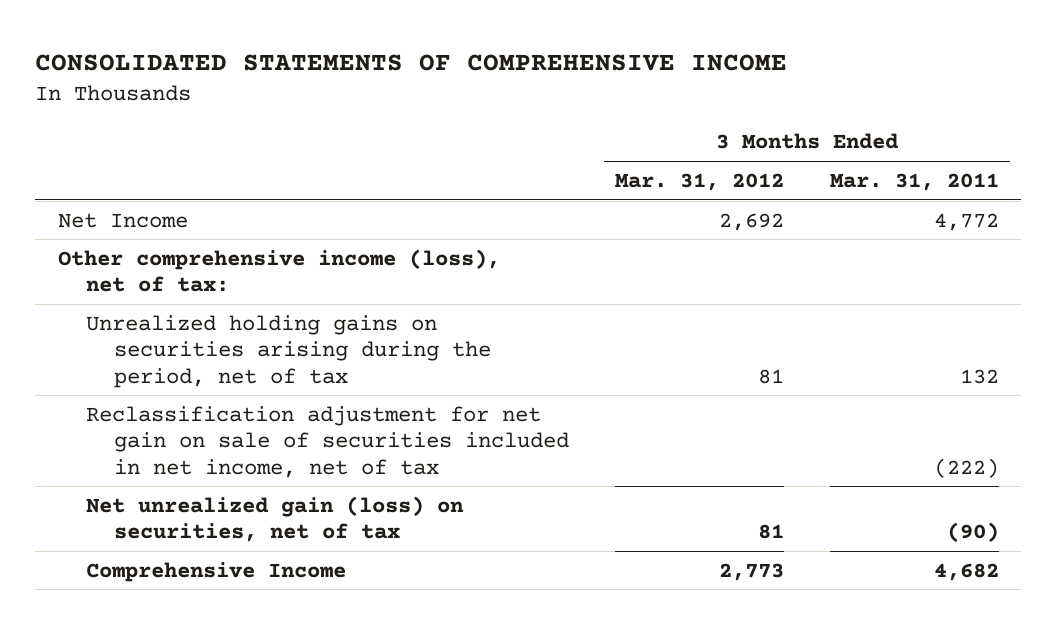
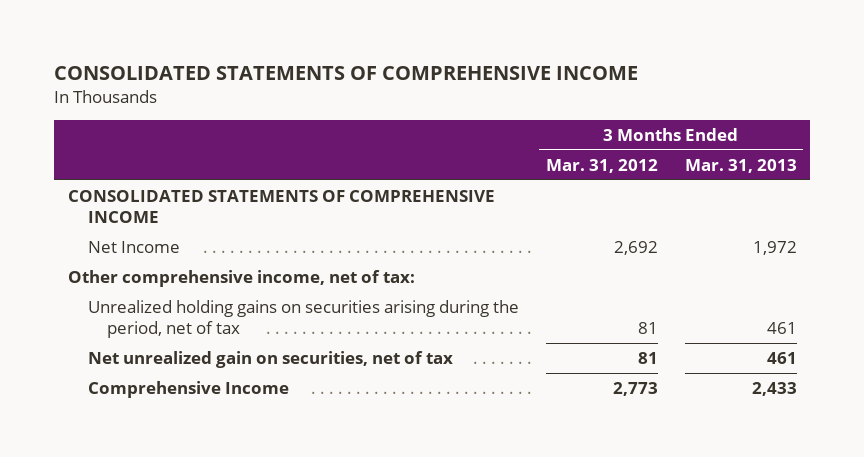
[829,172,999,191] Mar. 31, 2011 -> none
none -> [684,158,797,173] Mar. 31, 2013
none -> [67,189,495,223] CONSOLIDATED STATEMENTS OF COMPREHENSIVE INCOME
[57,248,500,293] Other comprehensive income (loss), net of tax: -> [67,269,415,287] Other comprehensive income, net of tax:
[86,405,570,478] Reclassification adjustment for net gain on sale of securities included in net income, net of tax -> none
[86,495,465,543] Net unrealized gain (loss) on securities, net of tax -> [87,350,453,368] Net unrealized gain on securities, net of tax

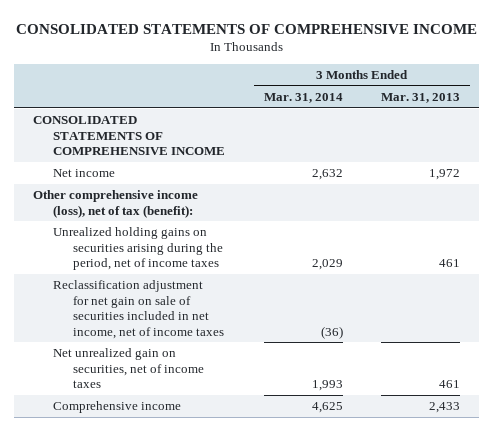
[545,158,658,173] Mar. 31, 2012 -> none
none -> [263,92,343,103] Mar. 31, 2014
[87,240,180,253] Net Income -> [52,168,115,177] Net income
[67,269,415,287] Other comprehensive income, net of tax: -> [33,189,199,218] Other comprehensive income (loss), net of tax (benefit):
[87,299,519,338] Unrealized holding gains on securities arising during the period, net of tax -> [52,226,223,271] Unrealized holding gains on securities arising during the period, net of income taxes
none -> [52,279,224,339] Reclassification adjustment for net gain on sale of securities included in net income, net of income taxes
[87,350,453,368] Net unrealized gain on securities, net of tax -> [52,347,204,389] Net unrealized gain on securities, net of income taxes
[87,380,289,398] Comprehensive Income -> [52,400,181,413] Comprehensive income

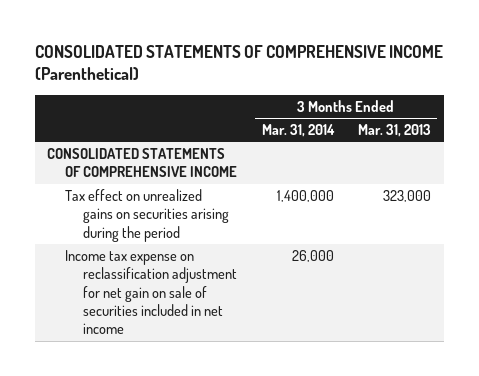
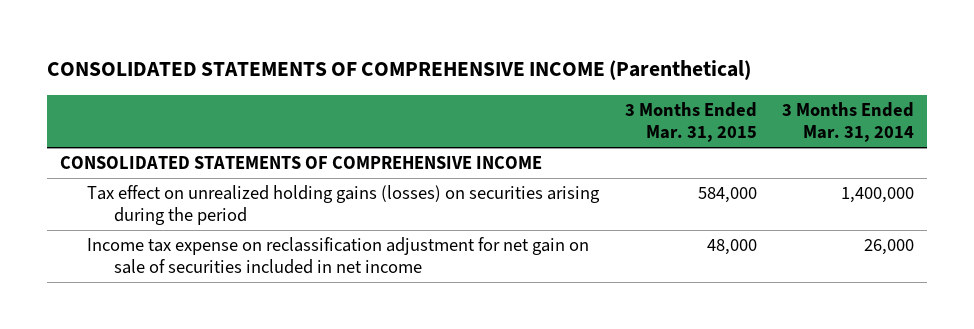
[358,124,432,138] Mar. 31, 2013 -> none
none -> [624,102,757,143] 3 Months Ended Mar. 31, 2015
[65,188,229,242] Tax effect on unrealized gains on securities arising during the period -> [87,185,601,226] Tax effect on unrealized holding gains (losses) on securities arising during the period

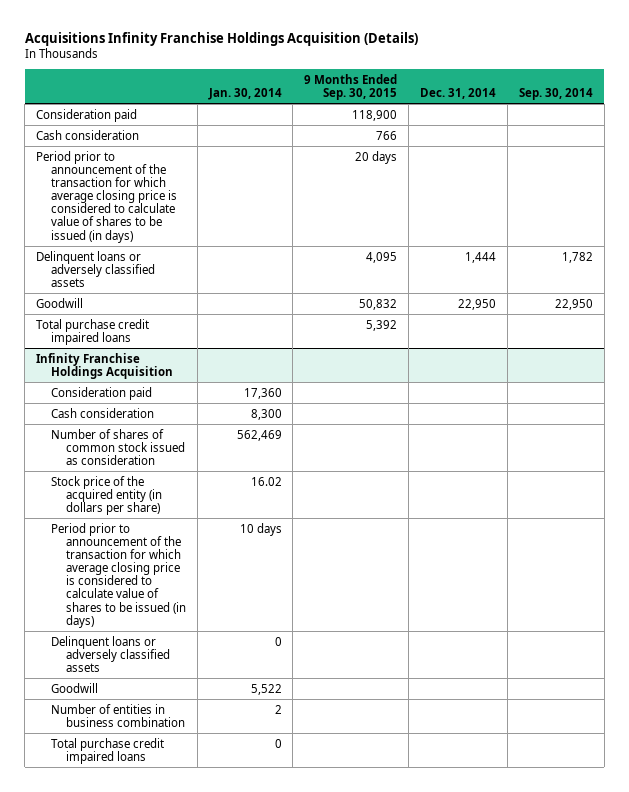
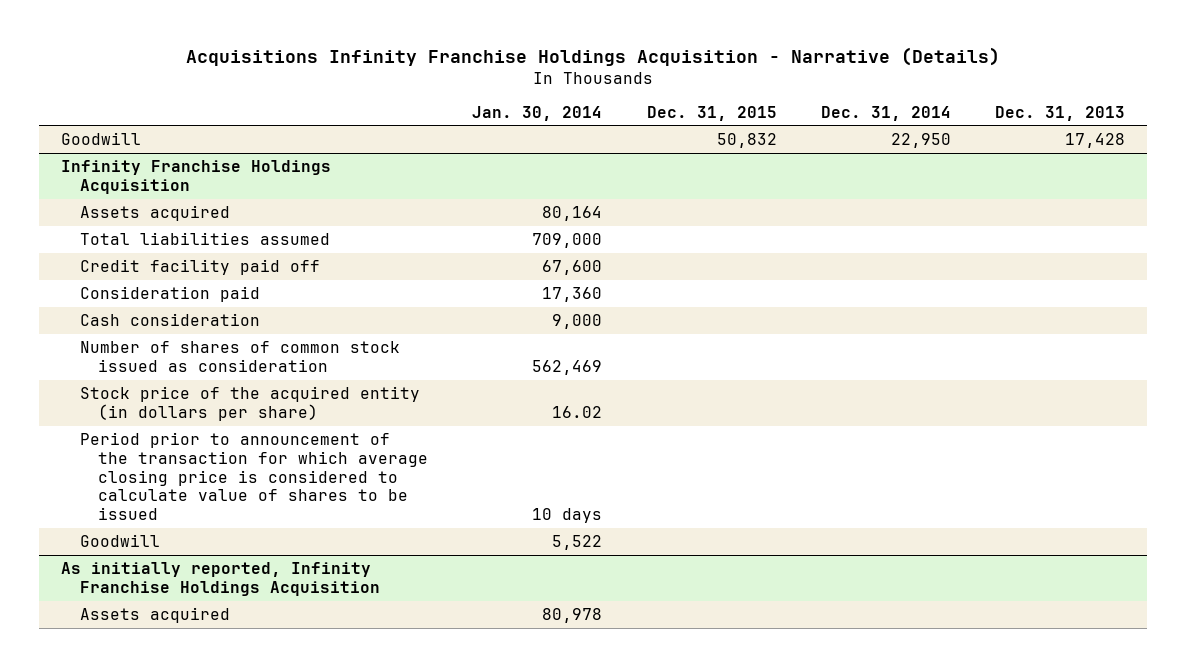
[24,31,418,46] Acquisitions Infinity Franchise Holdings Acquisition (Details) -> [186,46,1001,66] Acquisitions Infinity Franchise Holdings Acquisition - Narrative (Details)
[304,73,398,101] 9 Months Ended Sep. 30, 2015 -> none
[518,88,593,101] Sep. 30, 2014 -> none
none -> [646,105,777,121] Dec. 31, 2015
none -> [995,105,1126,121] Dec. 31, 2013
[36,108,138,122] Consideration paid -> none
[36,129,140,140] Cash consideration -> none
[36,150,178,243] Period prior to announcement of the transaction for which average closing price is considered to calculate value of shares to be issued (in days) -> none
[36,250,156,287] Delinquent loans or adversely classified assets -> none
[36,318,150,345] Total purchase credit impaired loans -> none
none -> [79,204,230,221] Assets acquired
none -> [79,231,330,245] Total liabilities assumed
none -> [79,258,320,275] Credit facility paid off
[250,408,282,420] 8,300 -> [552,313,603,329] 9,000
[51,635,170,672] Delinquent loans or adversely classified assets -> none
[51,522,186,628] Period prior to announcement of the transaction for which average closing price is considered to calculate value of shares to be issued (in days) -> [79,431,428,521] Period prior to announcement of the transaction for which average closing price is considered to calculate value of shares to be issued
[51,703,185,727] Number of entities in business combination -> none
[51,737,165,764] Total purchase credit impaired loans -> none
none -> [61,561,380,596] As initially reported, Infinity Franchise Holdings Acquisition
none -> [79,606,230,623] Assets acquired

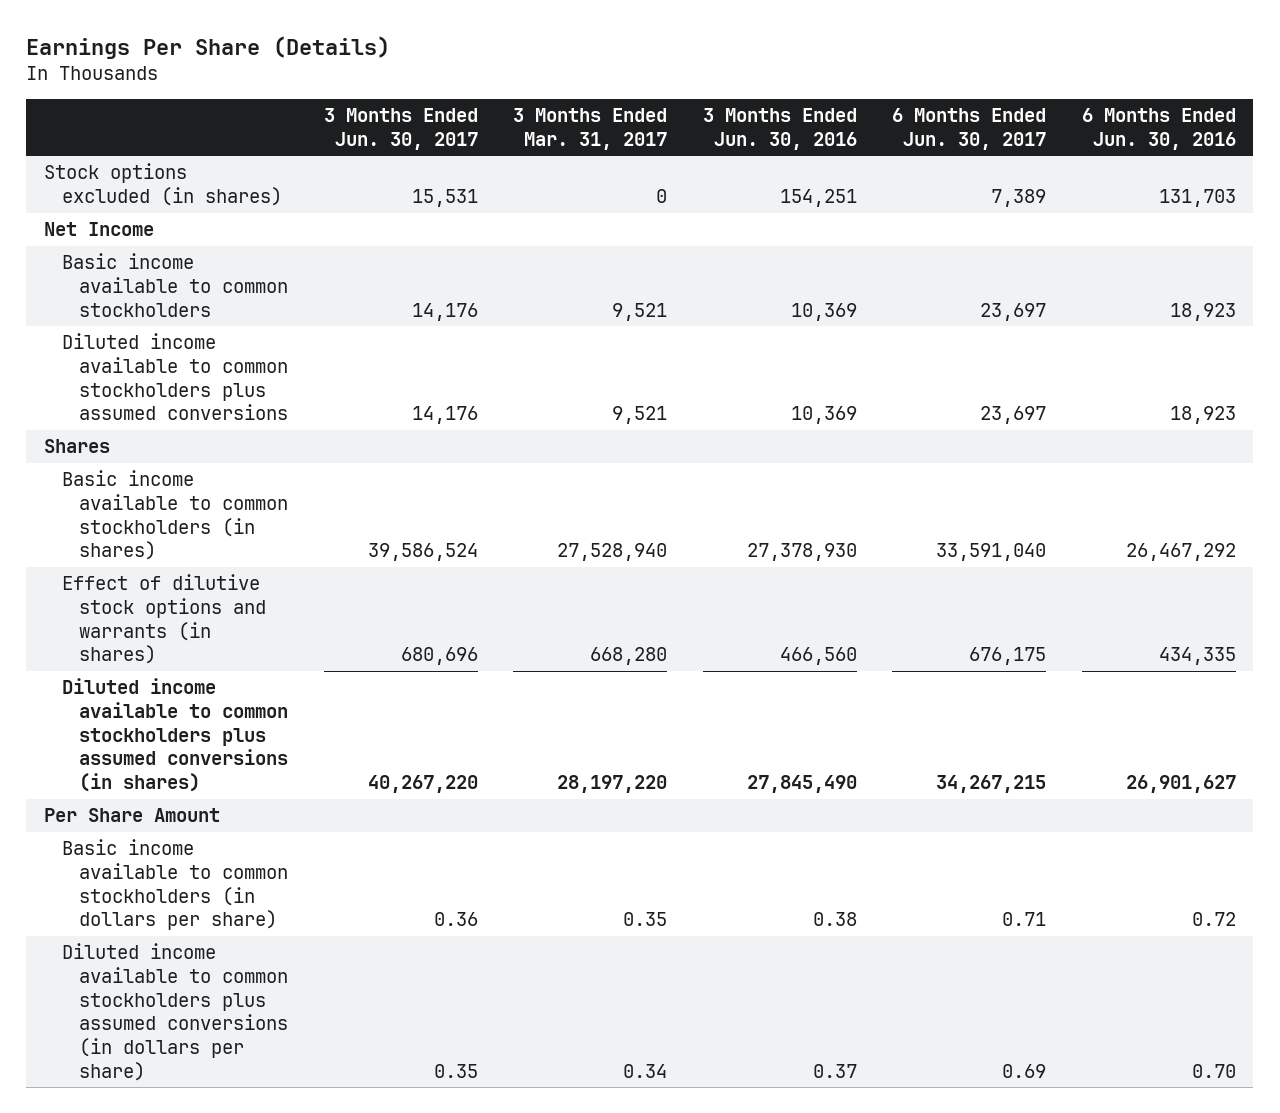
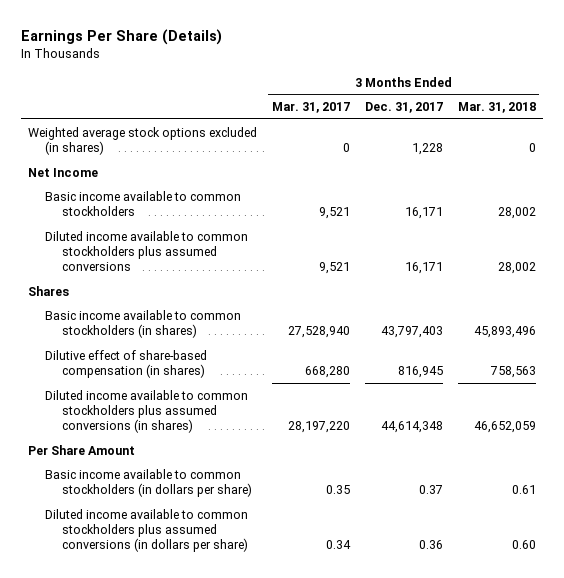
[323,108,478,150] 3 Months Ended Jun. 30, 2017 -> none
[702,108,857,150] 3 Months Ended Jun. 30, 2016 -> none
[892,108,1047,150] 6 Months Ended Jun. 30, 2017 -> none
[1081,108,1236,150] 6 Months Ended Jun. 30, 2016 -> none
none -> [364,101,443,113] Dec. 31, 2017
none -> [457,101,536,113] Mar. 31, 2018
[44,163,282,206] Stock options excluded (in shares) -> [28,126,258,155] Weighted average stock options excluded (in shares)
[61,574,267,665] Effect of dilutive stock options and warrants (in shares) -> [45,349,208,378] Dilutive effect of share-based compensation (in shares)

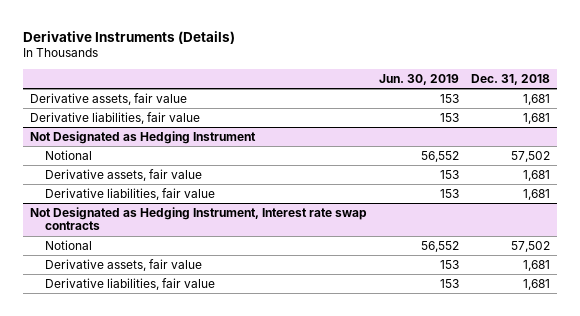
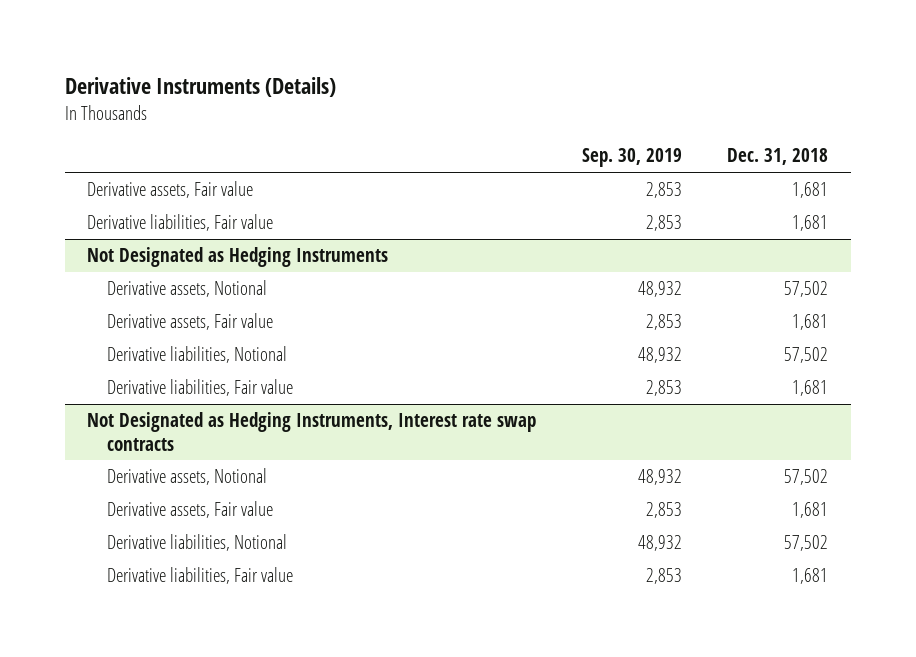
[378,74,459,86] Jun. 30, 2019 -> none
none -> [581,148,682,168] Sep. 30, 2019
[29,92,187,105] Derivative assets, fair value -> [87,181,254,199] Derivative assets, Fair value
[29,111,200,124] Derivative liabilities, fair value -> [87,214,274,232] Derivative liabilities, Fair value
[29,130,256,144] Not Designated as Hedging Instrument -> [87,247,389,268] Not Designated as Hedging Instruments
[44,149,92,160] Notional -> [106,280,267,298] Derivative assets, Notional
[44,168,202,181] Derivative assets, fair value -> [106,313,273,331] Derivative assets, Fair value
none -> [106,346,287,364] Derivative liabilities, Notional
[44,187,215,200] Derivative liabilities, fair value -> [106,379,293,397] Derivative liabilities, Fair value
[29,206,367,231] Not Designated as Hedging Instrument, Interest rate swap contracts -> [87,412,537,451] Not Designated as Hedging Instruments, Interest rate swap contracts
[44,239,92,250] Notional -> [106,468,267,486] Derivative assets, Notional
[44,258,202,271] Derivative assets, fair value -> [106,501,273,519] Derivative assets, Fair value
none -> [106,534,287,552] Derivative liabilities, Notional
[44,277,215,290] Derivative liabilities, fair value -> [106,567,293,585] Derivative liabilities, Fair value

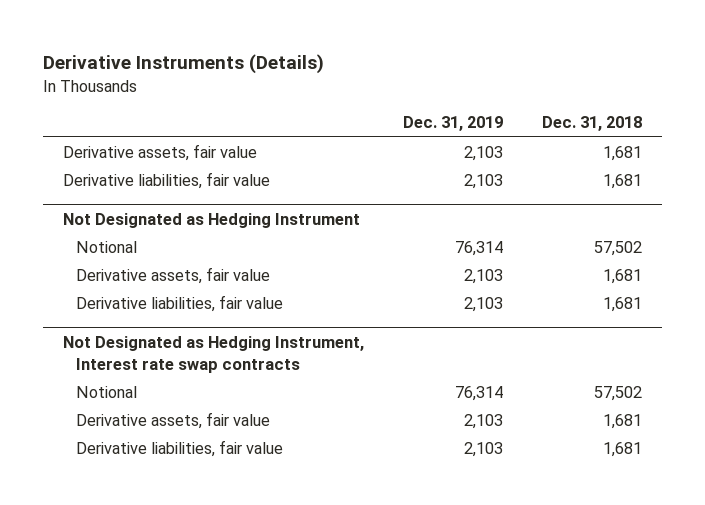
[581,148,682,168] Sep. 30, 2019 -> none
none -> [403,116,504,132] Dec. 31, 2019
[106,346,287,364] Derivative liabilities, Notional -> none
[106,534,287,552] Derivative liabilities, Notional -> none
[87,181,254,199] Derivative assets, Fair value -> [62,143,257,161] Derivative assets, fair value
[87,214,274,232] Derivative liabilities, Fair value -> [62,171,270,189] Derivative liabilities, fair value
[87,247,389,268] Not Designated as Hedging Instruments -> [62,212,360,228] Not Designated as Hedging Instrument
[106,280,267,298] Derivative assets, Notional -> [76,240,138,253] Notional
[106,313,273,331] Derivative assets, Fair value -> [76,266,271,284] Derivative assets, fair value
[106,379,293,397] Derivative liabilities, Fair value -> [76,294,284,312] Derivative liabilities, fair value
[87,412,537,451] Not Designated as Hedging Instruments, Interest rate swap contracts -> [62,335,364,373] Not Designated as Hedging Instrument, Interest rate swap contracts
[106,468,267,486] Derivative assets, Notional -> [76,385,138,398] Notional
[106,501,273,519] Derivative assets, Fair value -> [76,411,271,429] Derivative assets, fair value
[106,567,293,585] Derivative liabilities, Fair value -> [76,439,284,457] Derivative liabilities, fair value

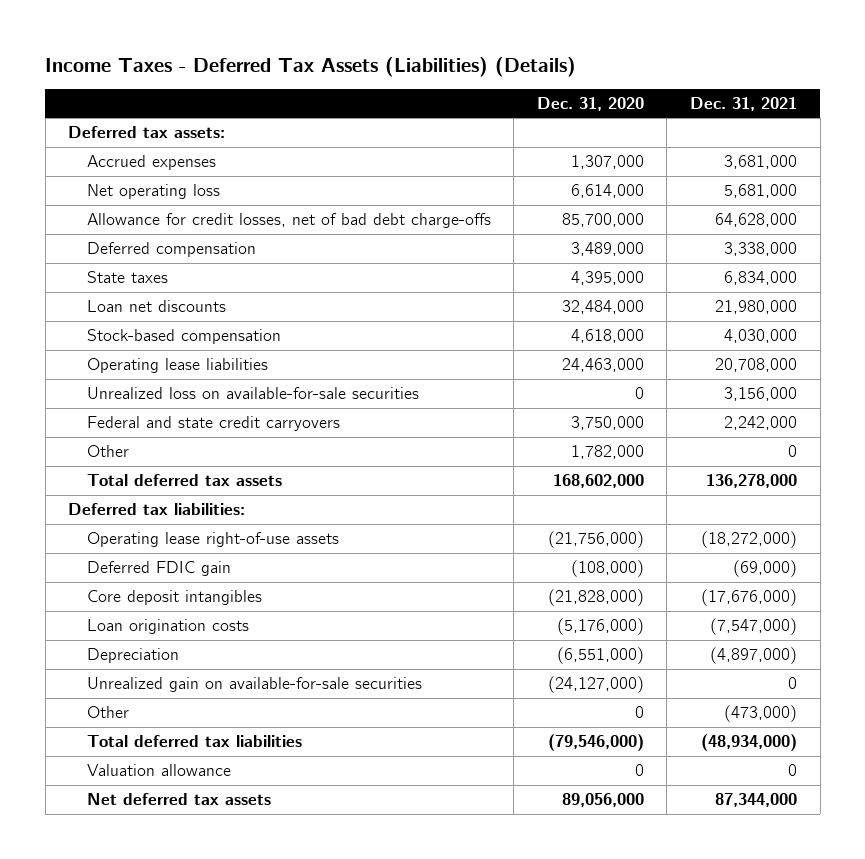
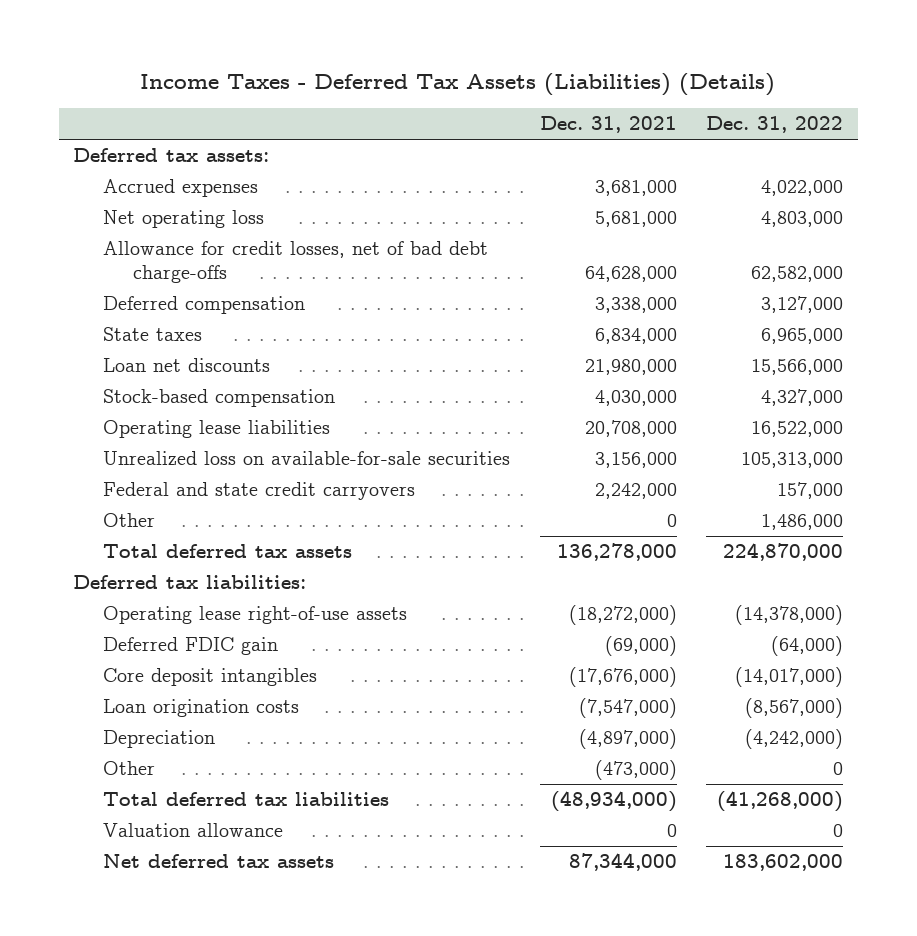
[536,97,644,112] Dec. 31, 2020 -> none
none -> [706,116,844,134] Dec. 31, 2022
[86,677,422,693] Unrealized gain on available-for-sale securities -> none

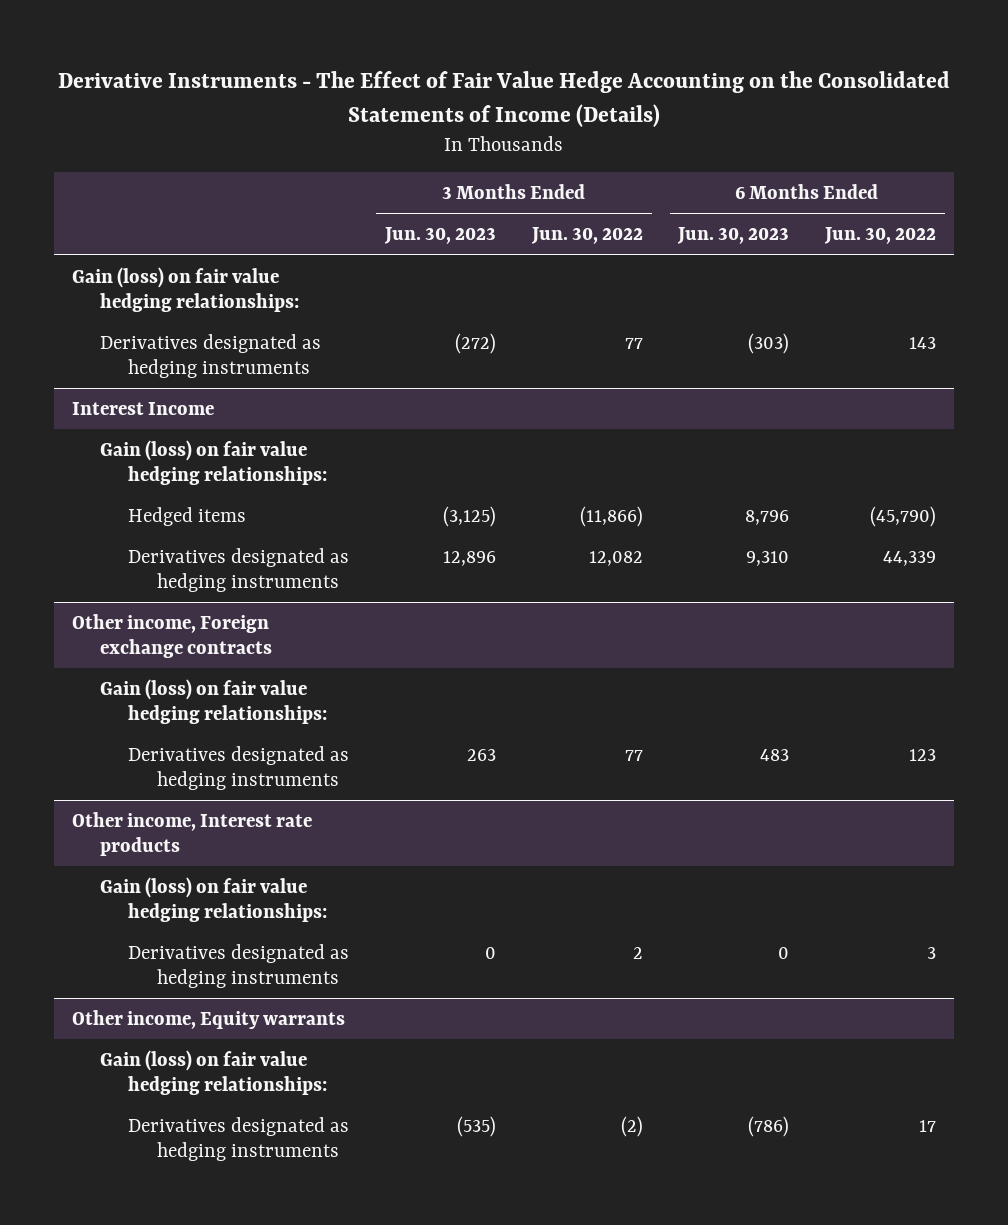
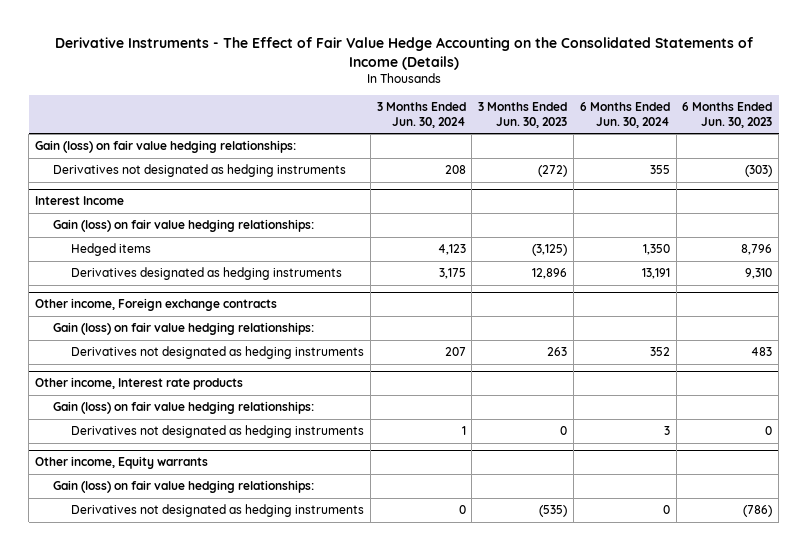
[530,227,643,245] Jun. 30, 2022 -> none
[824,227,937,245] Jun. 30, 2022 -> none
none -> [376,102,466,128] 3 Months Ended Jun. 30, 2024
none -> [579,102,670,128] 6 Months Ended Jun. 30, 2024
[100,333,322,378] Derivatives designated as hedging instruments -> [52,164,346,178] Derivatives not designated as hedging instruments
[128,745,350,790] Derivatives designated as hedging instruments -> [70,346,364,360] Derivatives not designated as hedging instruments
[128,943,350,988] Derivatives designated as hedging instruments -> [70,425,364,439] Derivatives not designated as hedging instruments
[128,1116,350,1161] Derivatives designated as hedging instruments -> [70,504,364,518] Derivatives not designated as hedging instruments

